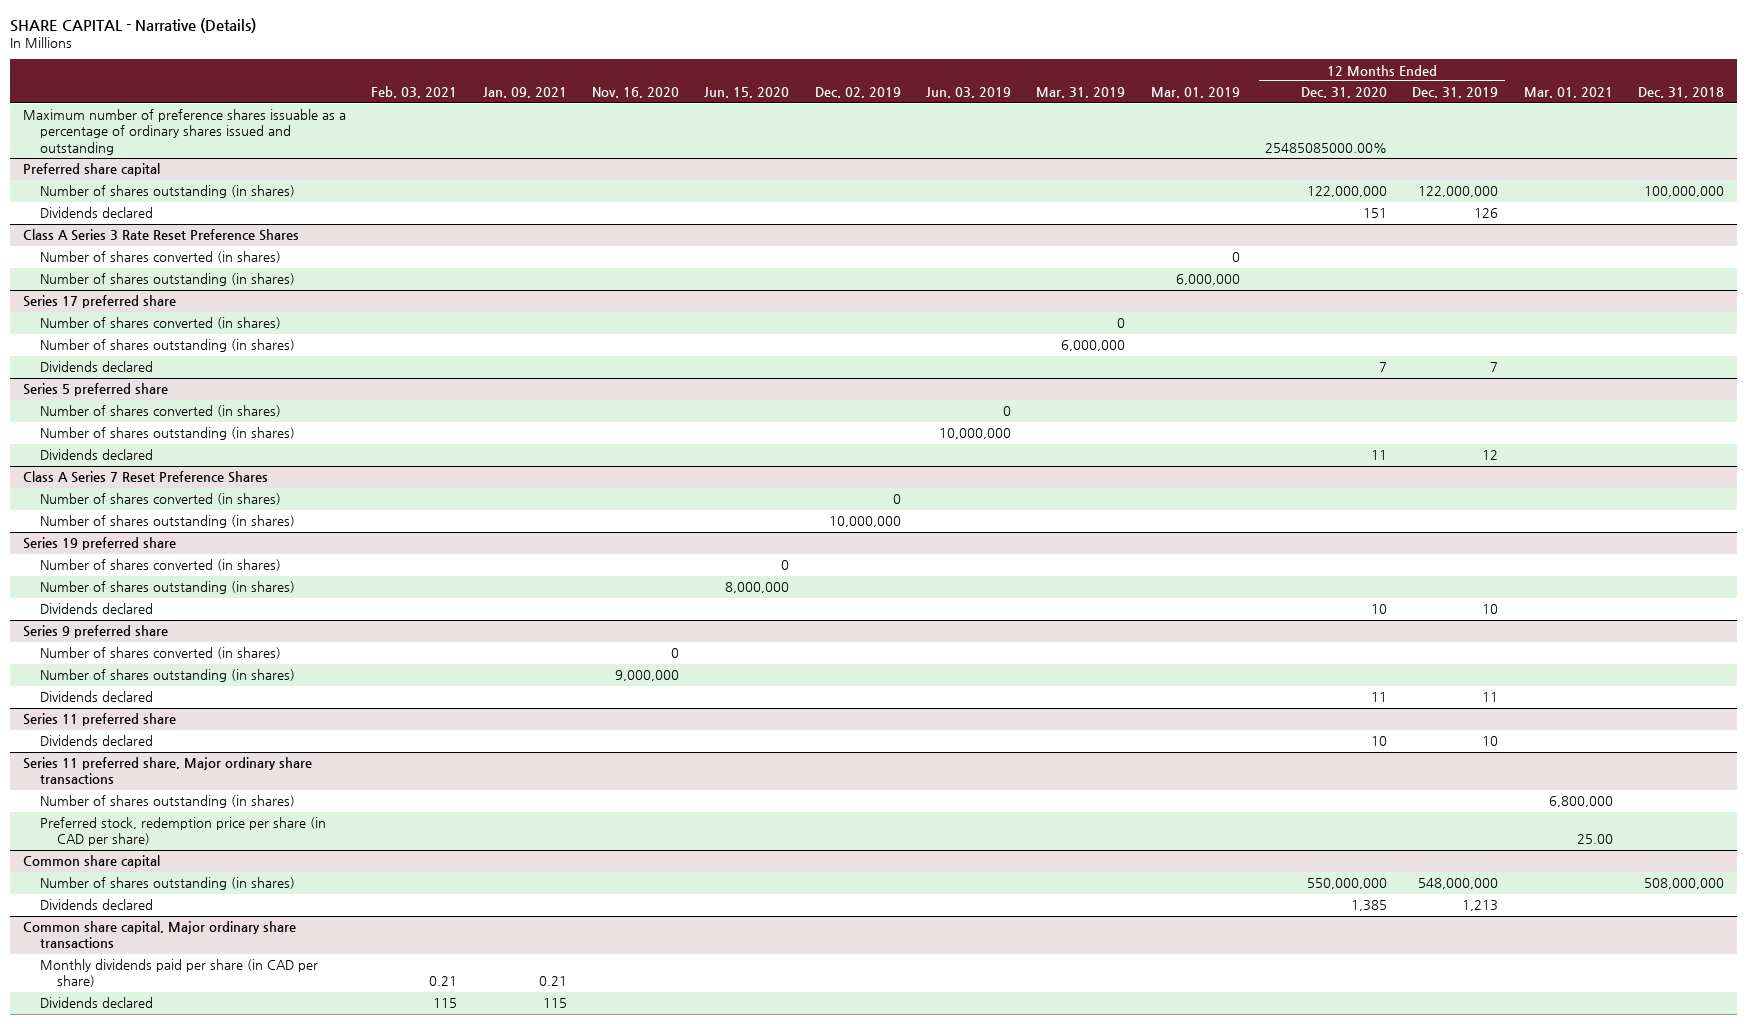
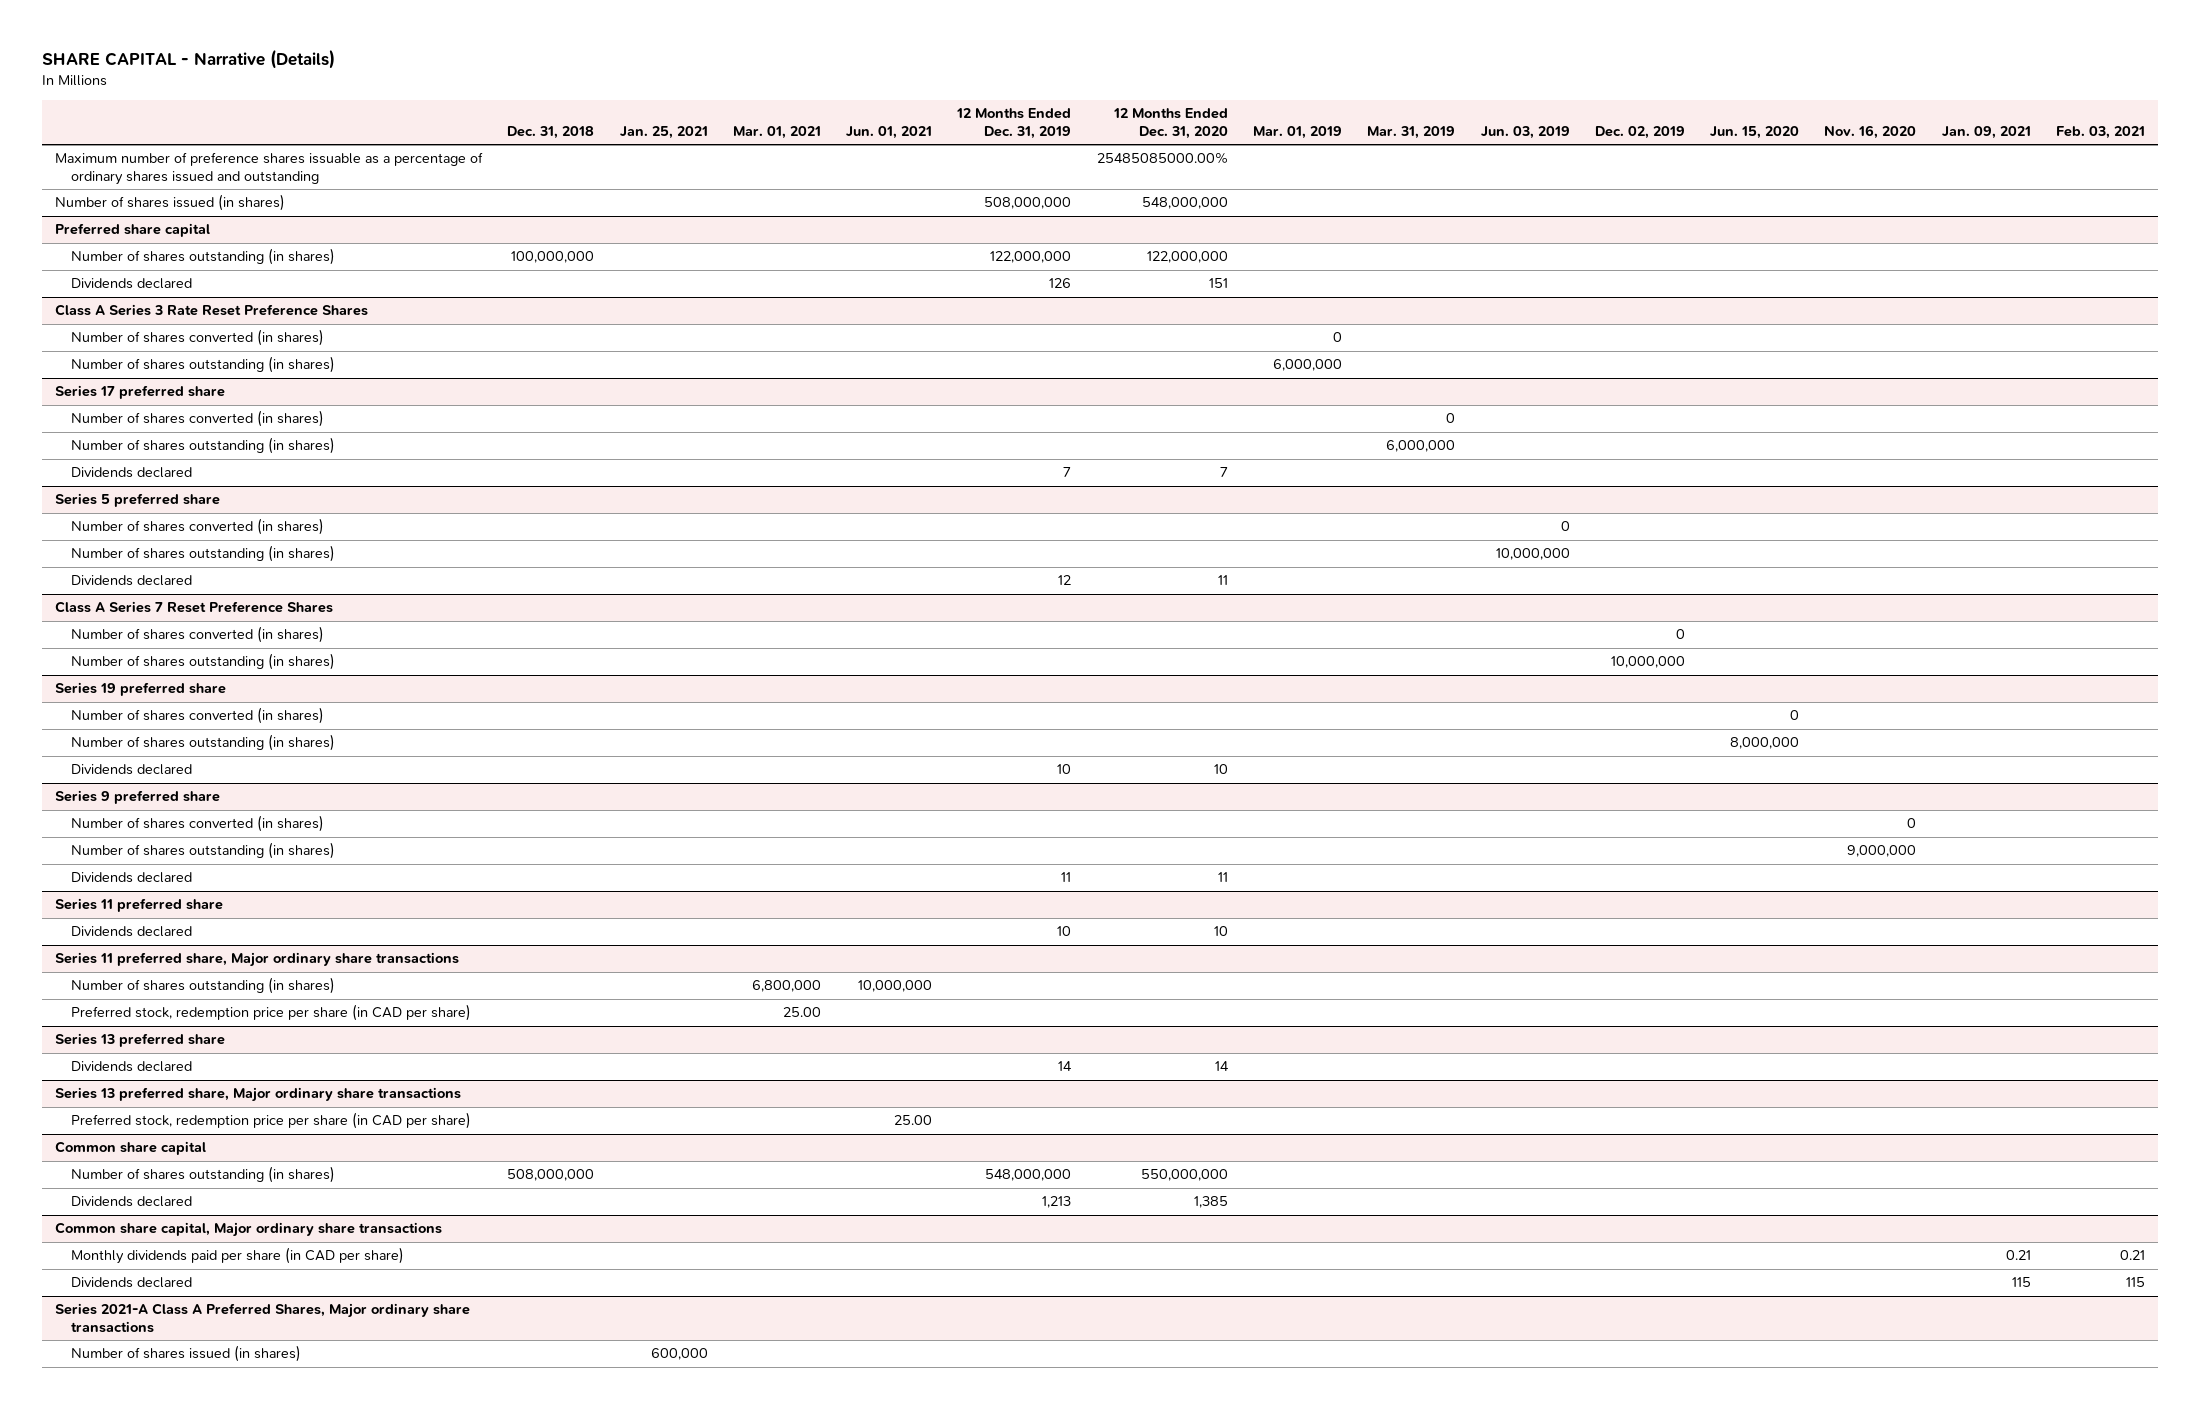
none -> [619,125,708,139] Jan. 25, 2021
none -> [846,125,933,139] Jun. 01, 2021
none -> [55,194,286,212] Number of shares issued (in shares)
none -> [55,1033,226,1048] Series 13 preferred share
none -> [70,1061,192,1073] Dividends declared
none -> [55,1087,462,1103] Series 13 preferred share, Major ordinary share transactions
none -> [70,1112,471,1130] Preferred stock, redemption price per share (in CAD per share)
none -> [55,1303,471,1334] Series 2021-A Class A Preferred Shares, Major ordinary share transactions
none -> [70,1345,301,1363] Number of shares issued (in shares)

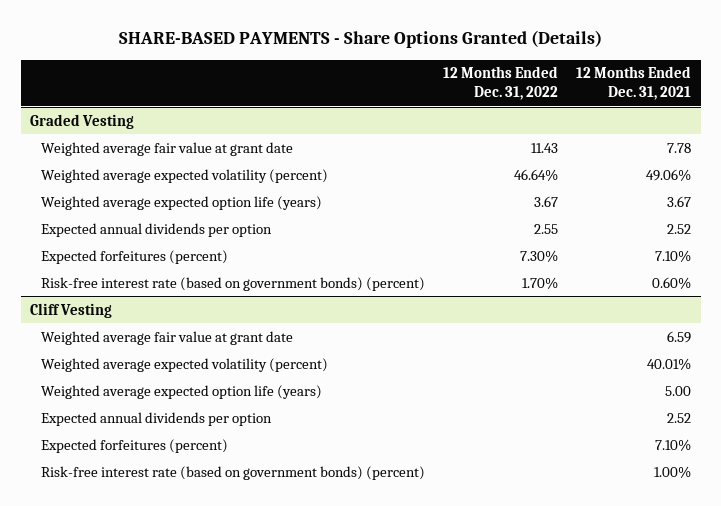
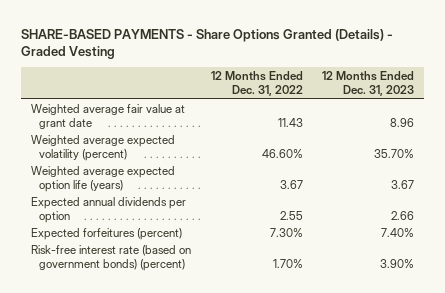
[118,30,602,49] SHARE-BASED PAYMENTS - Share Options Granted (Details) -> [21,28,394,60] SHARE-BASED PAYMENTS - Share Options Granted (Details) - Graded Vesting
[576,66,692,101] 12 Months Ended Dec. 31, 2021 -> none
none -> [322,71,415,96] 12 Months Ended Dec. 31, 2023
[29,113,134,129] Graded Vesting -> none
[513,168,558,181] 46.64% -> [261,148,303,158] 46.60%
[29,302,112,318] Cliff Vesting -> none
[40,330,293,345] Weighted average fair value at grant date -> none
[40,357,328,372] Weighted average expected volatility (percent) -> none
[40,384,322,399] Weighted average expected option life (years) -> none
[40,411,272,426] Expected annual dividends per option -> none
[40,438,228,453] Expected forfeitures (percent) -> none
[40,465,425,480] Risk-free interest rate (based on government bonds) (percent) -> none

